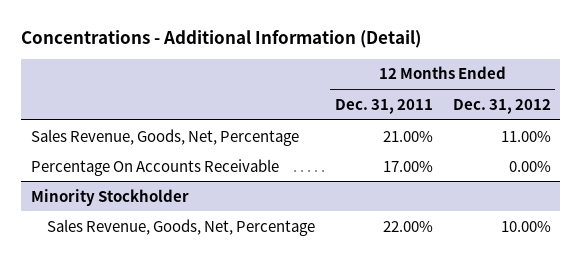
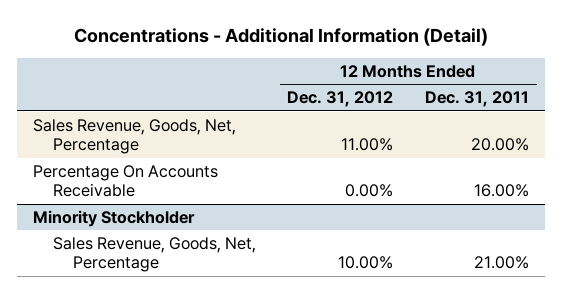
[382,130,433,142] 21.00% -> [470,138,529,152] 20.00%
[382,160,433,172] 17.00% -> [473,184,529,198] 16.00%
[382,220,433,232] 22.00% -> [473,256,529,270] 21.00%

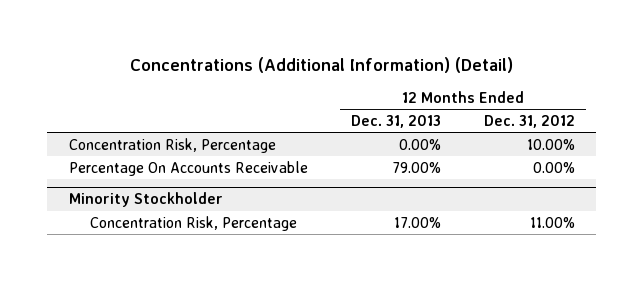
[73,28,488,47] Concentrations - Additional Information (Detail) -> [129,57,513,74] Concentrations (Additional Information) (Detail)
[424,91,529,108] Dec. 31, 2011 -> none
none -> [350,114,441,128] Dec. 31, 2013
[32,118,236,155] Sales Revenue, Goods, Net, Percentage -> none
none -> [68,137,276,153] Concentration Risk, Percentage
[52,236,256,273] Sales Revenue, Goods, Net, Percentage -> none
none -> [90,215,298,231] Concentration Risk, Percentage

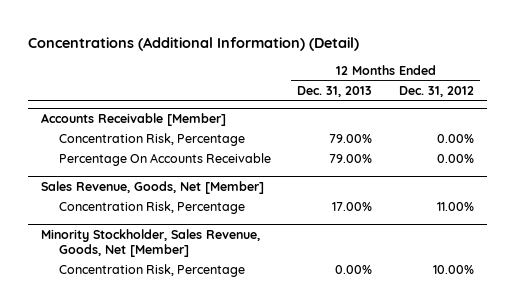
none -> [41,113,227,127] Accounts Receivable [Member]
[398,138,441,150] 0.00% -> [329,134,373,144] 79.00%
[526,138,575,150] 10.00% -> [436,134,474,144] 0.00%
[68,192,223,208] Minority Stockholder -> none
none -> [41,181,265,195] Sales Revenue, Goods, Net [Member]
none -> [41,229,261,258] Minority Stockholder, Sales Revenue, Goods, Net [Member]
none -> [59,264,246,278] Concentration Risk, Percentage

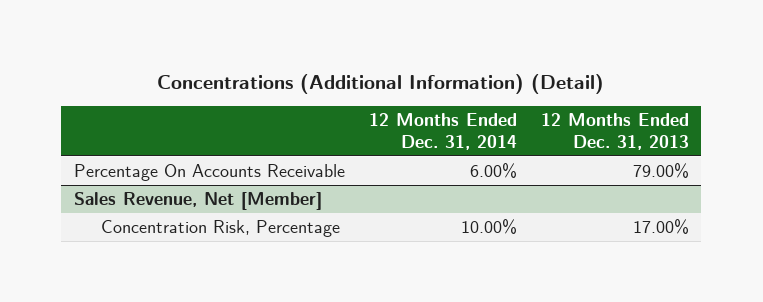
[398,85,474,97] Dec. 31, 2012 -> none
none -> [368,113,517,151] 12 Months Ended Dec. 31, 2014
[41,113,227,127] Accounts Receivable [Member] -> none
[59,133,246,147] Concentration Risk, Percentage -> none
[41,181,265,195] Sales Revenue, Goods, Net [Member] -> [73,191,322,210] Sales Revenue, Net [Member]
[41,229,261,258] Minority Stockholder, Sales Revenue, Goods, Net [Member] -> none
[59,264,246,278] Concentration Risk, Percentage -> none

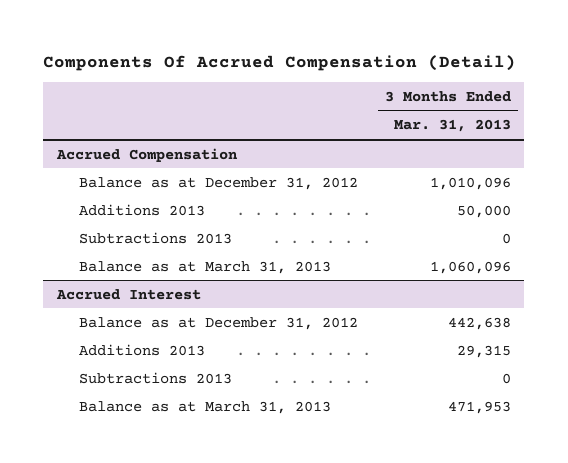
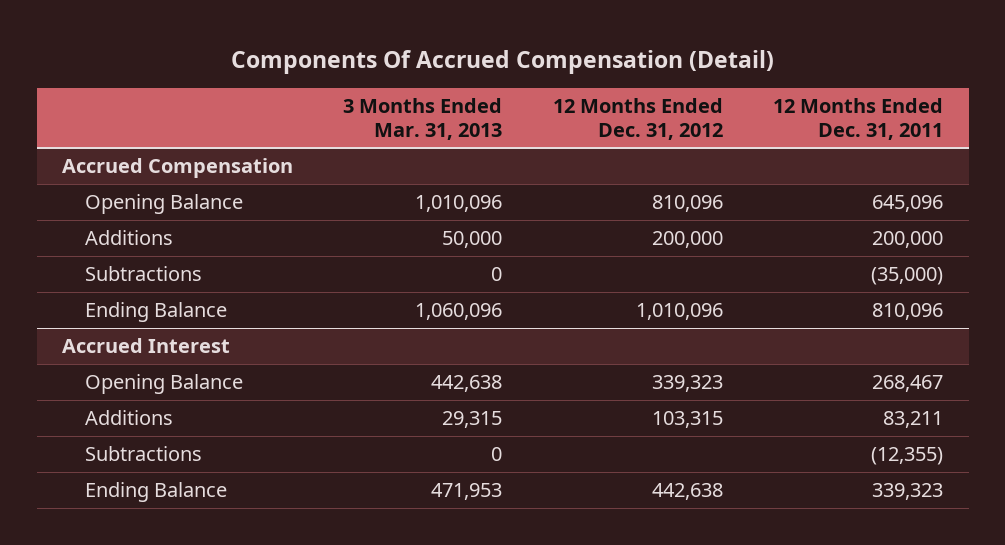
none -> [552,98,723,140] 12 Months Ended Dec. 31, 2012
none -> [773,98,944,140] 12 Months Ended Dec. 31, 2011
[78,176,358,190] Balance as at December 31, 2012 -> [85,194,244,215] Opening Balance
[78,203,205,216] Additions 2013 -> [85,230,174,246] Additions
[78,231,232,244] Subtractions 2013 -> [85,266,203,282] Subtractions
[78,260,331,274] Balance as at March 31, 2013 -> [85,302,228,323] Ending Balance
[78,316,358,330] Balance as at December 31, 2012 -> [85,374,244,395] Opening Balance
[78,343,205,356] Additions 2013 -> [85,410,174,426] Additions
[78,371,232,384] Subtractions 2013 -> [85,446,203,462] Subtractions
[78,400,331,414] Balance as at March 31, 2013 -> [85,482,228,503] Ending Balance

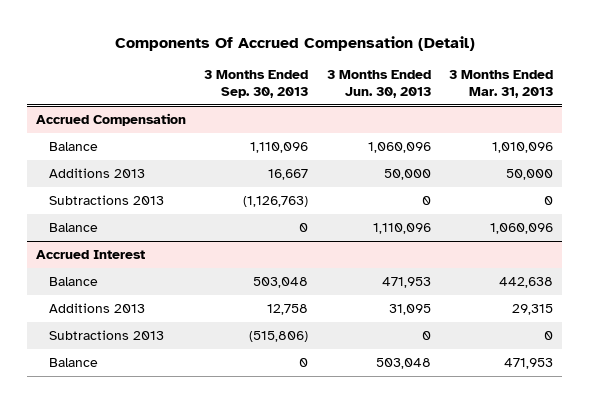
[552,98,723,140] 12 Months Ended Dec. 31, 2012 -> none
[773,98,944,140] 12 Months Ended Dec. 31, 2011 -> none
none -> [204,69,309,98] 3 Months Ended Sep. 30, 2013
none -> [326,69,431,98] 3 Months Ended Jun. 30, 2013
[85,194,244,215] Opening Balance -> [49,141,99,151] Balance
[85,230,174,246] Additions -> [49,167,146,178] Additions 2013
[85,266,203,282] Subtractions -> [49,194,165,205] Subtractions 2013
[85,302,228,323] Ending Balance -> [49,222,99,232] Balance
[85,374,244,395] Opening Balance -> [49,276,99,286] Balance
[85,410,174,426] Additions -> [49,302,146,313] Additions 2013
[85,446,203,462] Subtractions -> [49,329,165,340] Subtractions 2013
[85,482,228,503] Ending Balance -> [49,357,99,367] Balance

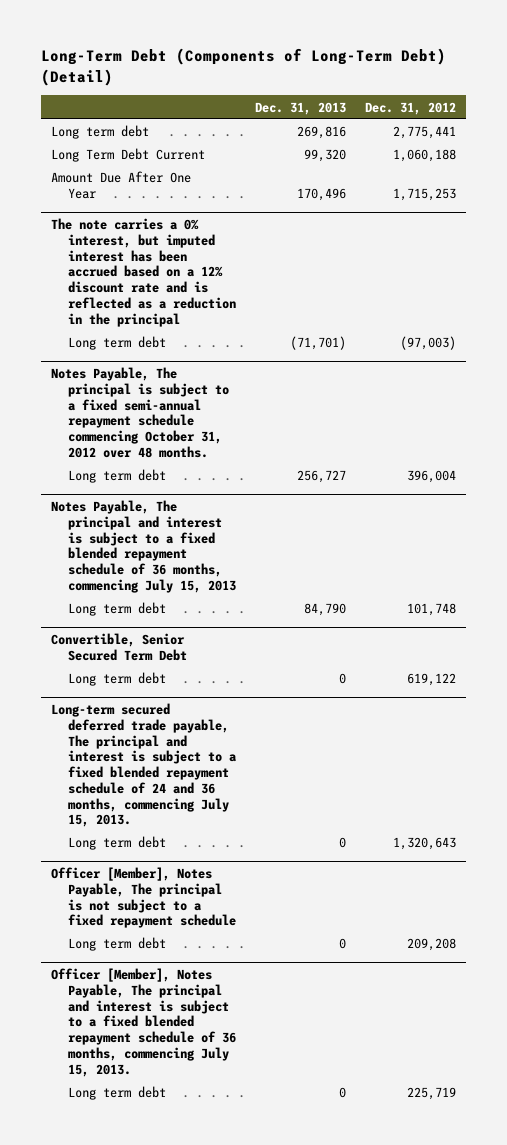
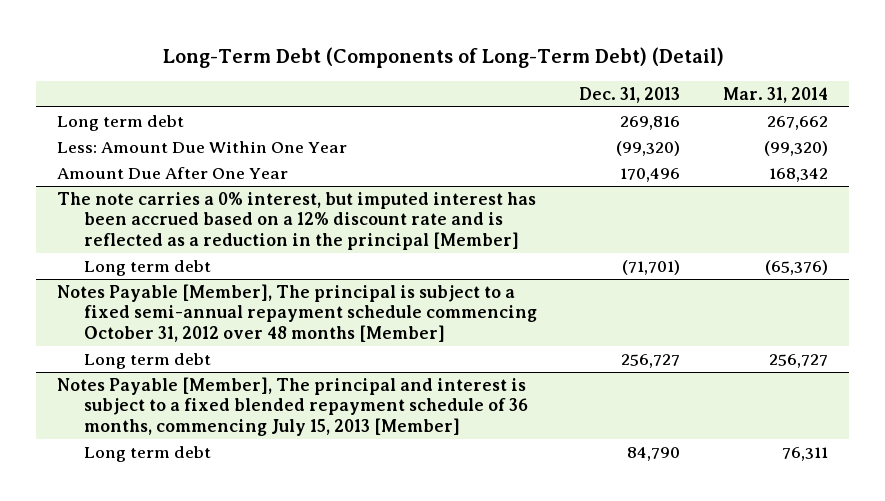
[365,101,457,115] Dec. 31, 2012 -> none
none -> [723,86,829,103] Mar. 31, 2014
[50,148,205,163] Long Term Debt Current -> none
none -> [57,141,348,154] Less: Amount Due Within One Year
[50,218,236,327] The note carries a 0% interest, but imputed interest has been accrued based on a 12% discount rate and is reflected as a reduction in the principal -> [57,192,537,250] The note carries a 0% interest, but imputed interest has been accrued based on a 12% discount rate and is reflected as a reduction in the principal [Member]
[50,367,229,458] Notes Payable, The principal is subject to a fixed semi-annual repayment schedule commencing October 31, 2012 over 48 months. -> [57,284,537,342] Notes Payable [Member], The principal is subject to a fixed semi-annual repayment schedule commencing October 31, 2012 over 48 months [Member]
[50,500,236,593] Notes Payable, The principal and interest is subject to a fixed blended repayment schedule of 36 months, commencing July 15, 2013 -> [57,377,528,436] Notes Payable [Member], The principal and interest is subject to a fixed blended repayment schedule of 36 months, commencing July 15, 2013 [Member]
[50,633,187,661] Convertible, Senior Secured Term Debt -> none
[67,672,166,687] Long term debt -> none
[50,703,237,828] Long-term secured deferred trade payable, The principal and interest is subject to a fixed blended repayment schedule of 24 and 36 months, commencing July 15, 2013. -> none
[67,836,166,851] Long term debt -> none
[50,867,236,929] Officer [Member], Notes Payable, The principal is not subject to a fixed repayment schedule -> none
[67,937,166,952] Long term debt -> none
[50,968,236,1077] Officer [Member], Notes Payable, The principal and interest is subject to a fixed blended repayment schedule of 36 months, commencing July 15, 2013. -> none
[67,1086,166,1101] Long term debt -> none

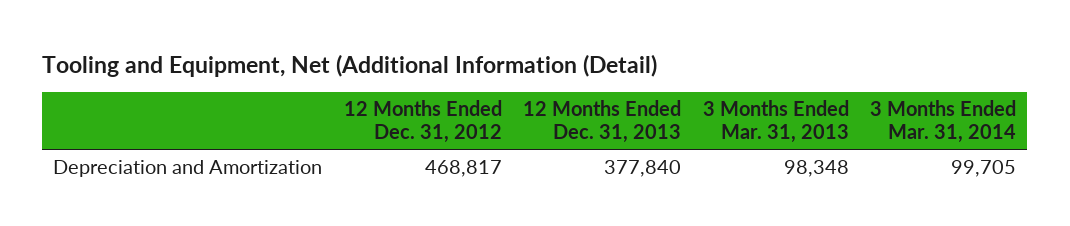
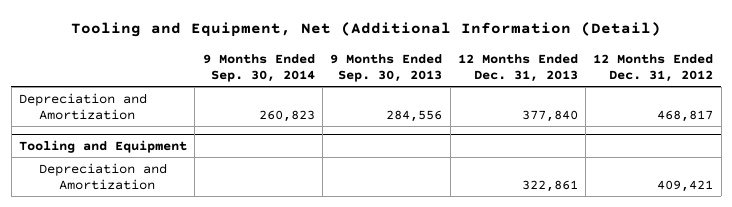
[702,100,849,144] 3 Months Ended Mar. 31, 2013 -> none
[870,100,1017,144] 3 Months Ended Mar. 31, 2014 -> none
none -> [202,53,315,82] 9 Months Ended Sep. 30, 2014
none -> [330,53,443,82] 9 Months Ended Sep. 30, 2013
none -> [19,139,188,153] Tooling and Equipment
none -> [38,162,167,190] Depreciation and Amortization

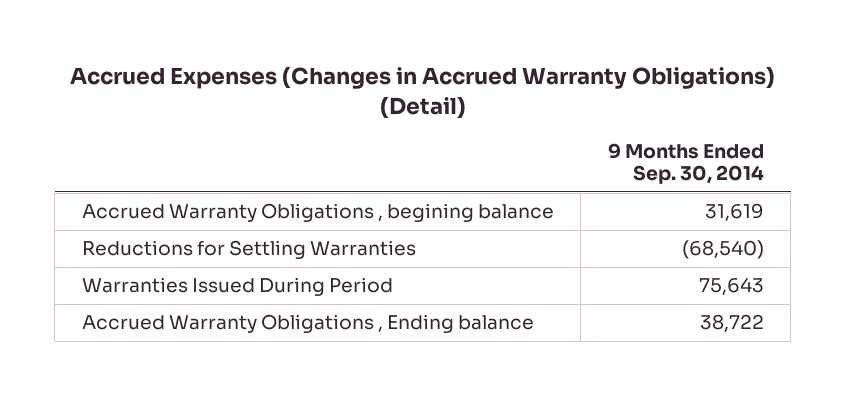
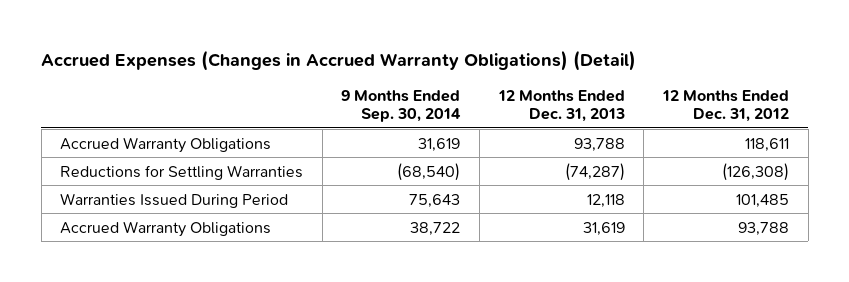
none -> [497,89,625,123] 12 Months Ended Dec. 31, 2013
none -> [661,89,789,123] 12 Months Ended Dec. 31, 2012
[81,203,554,223] Accrued Warranty Obligations , begining balance -> [60,136,272,153] Accrued Warranty Obligations
[81,314,534,334] Accrued Warranty Obligations , Ending balance -> [60,220,272,237] Accrued Warranty Obligations

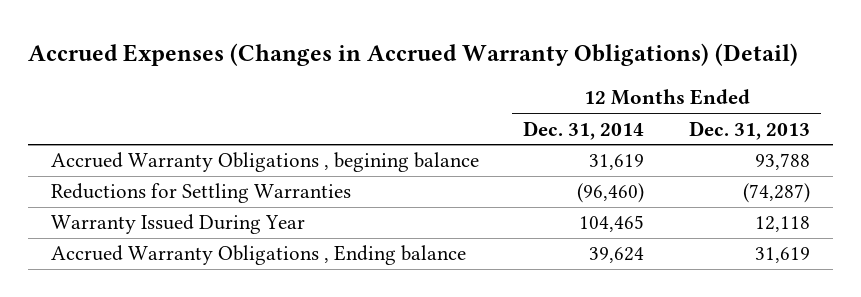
[341,89,462,123] 9 Months Ended Sep. 30, 2014 -> none
[661,89,789,123] 12 Months Ended Dec. 31, 2012 -> none
none -> [523,120,645,140] Dec. 31, 2014
[60,136,272,153] Accrued Warranty Obligations -> [50,152,479,173] Accrued Warranty Obligations , begining balance
[60,192,289,208] Warranties Issued During Period -> [50,214,305,235] Warranty Issued During Year
[60,220,272,237] Accrued Warranty Obligations -> [50,245,466,266] Accrued Warranty Obligations , Ending balance

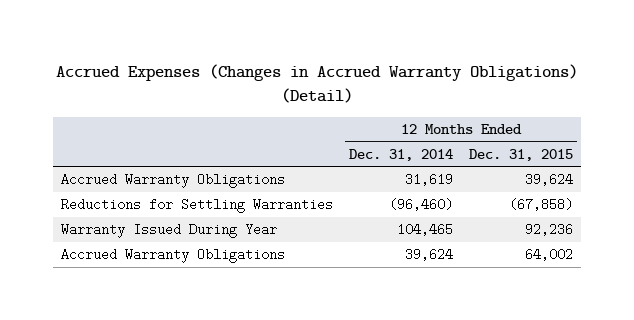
[689,120,811,140] Dec. 31, 2013 -> none
none -> [468,148,573,161] Dec. 31, 2015
[50,152,479,173] Accrued Warranty Obligations , begining balance -> [60,173,285,189] Accrued Warranty Obligations
[50,245,466,266] Accrued Warranty Obligations , Ending balance -> [60,248,285,264] Accrued Warranty Obligations

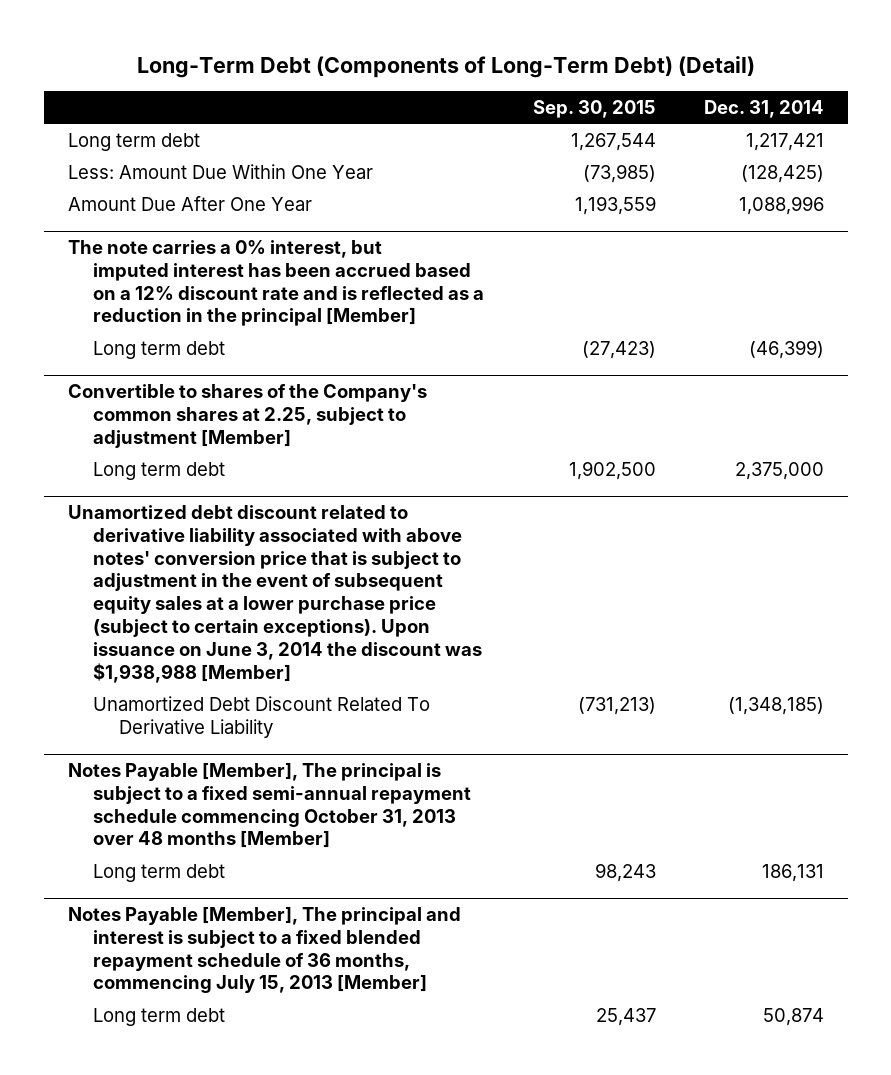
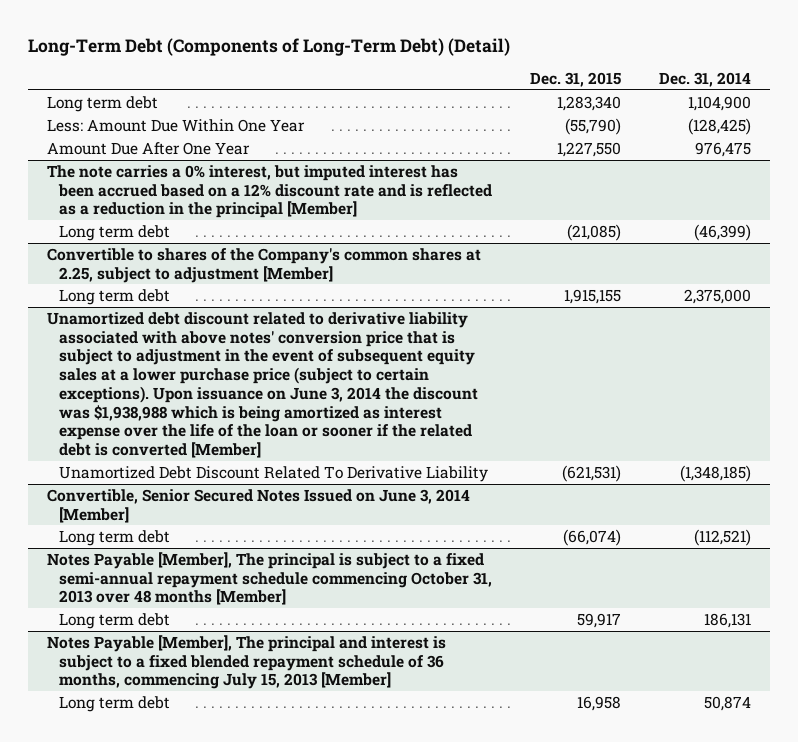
[532,99,656,118] Sep. 30, 2015 -> none
none -> [529,72,621,88] Dec. 31, 2015
[745,132,824,151] 1,217,421 -> [687,95,751,111] 1,104,900
[738,195,824,215] 1,088,996 -> [694,141,751,157] 976,475
[67,505,483,683] Unamortized debt discount related to derivative liability associated with above notes' conversion price that is subject to adjustment in the event of subsequent equity sales at a lower purchase price (subject to certain exceptions). Upon issuance on June 3, 2014 the discount was $1,938,988 [Member] -> [47,311,478,459] Unamortized debt discount related to derivative liability associated with above notes' conversion price that is subject to adjustment in the event of subsequent equity sales at a lower purchase price (subject to certain exceptions). Upon issuance on June 3, 2014 the discount was $1,938,988 which is being amortized as interest expense over the life of the loan or sooner if the related debt is converted [Member]
none -> [47,488,471,523] Convertible, Senior Secured Notes Issued on June 3, 2014 [Member]
none -> [58,529,170,546] Long term debt

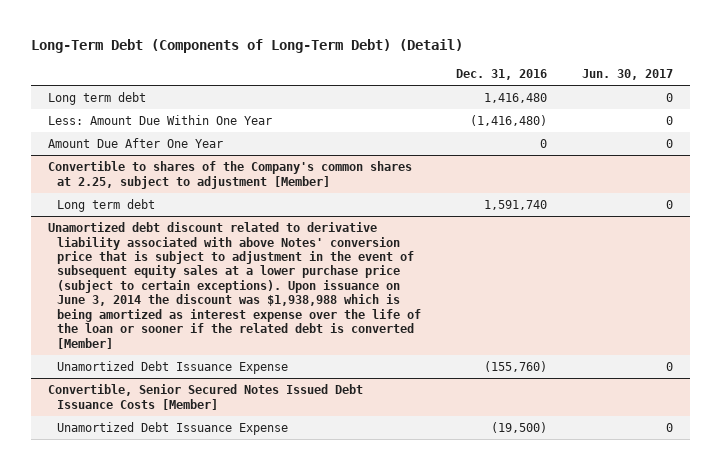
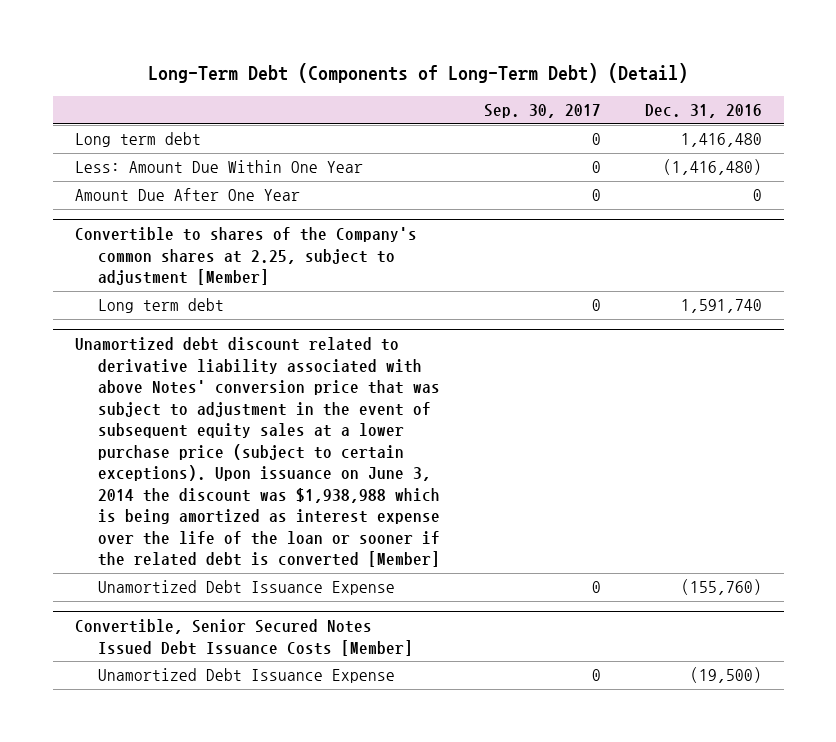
[581,69,673,81] Jun. 30, 2017 -> none
none -> [483,104,601,119] Sep. 30, 2017
[48,222,422,349] Unamortized debt discount related to derivative liability associated with above Notes' conversion price that is subject to adjustment in the event of subsequent equity sales at a lower purchase price (subject to certain exceptions). Upon issuance on June 3, 2014 the discount was $1,938,988 which is being amortized as interest expense over the life of the loan or sooner if the related debt is converted [Member] -> [74,337,440,568] Unamortized debt discount related to derivative liability associated with above Notes' conversion price that was subject to adjustment in the event of subsequent equity sales at a lower purchase price (subject to certain exceptions). Upon issuance on June 3, 2014 the discount was $1,938,988 which is being amortized as interest expense over the life of the loan or sooner if the related debt is converted [Member]

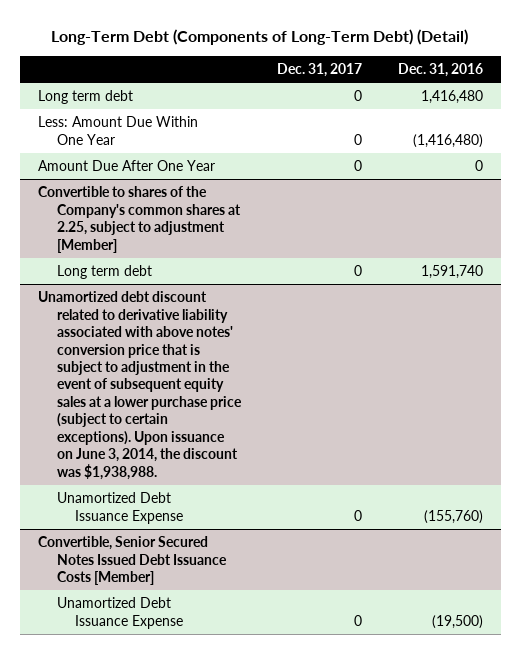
[483,104,601,119] Sep. 30, 2017 -> none
none -> [276,62,362,77] Dec. 31, 2017
[74,337,440,568] Unamortized debt discount related to derivative liability associated with above Notes' conversion price that was subject to adjustment in the event of subsequent equity sales at a lower purchase price (subject to certain exceptions). Upon issuance on June 3, 2014 the discount was $1,938,988 which is being amortized as interest expense over the life of the loan or sooner if the related debt is converted [Member] -> [38,291,242,480] Unamortized debt discount related to derivative liability associated with above notes' conversion price that is subject to adjustment in the event of subsequent equity sales at a lower purchase price (subject to certain exceptions). Upon issuance on June 3, 2014, the discount was $1,938,988.

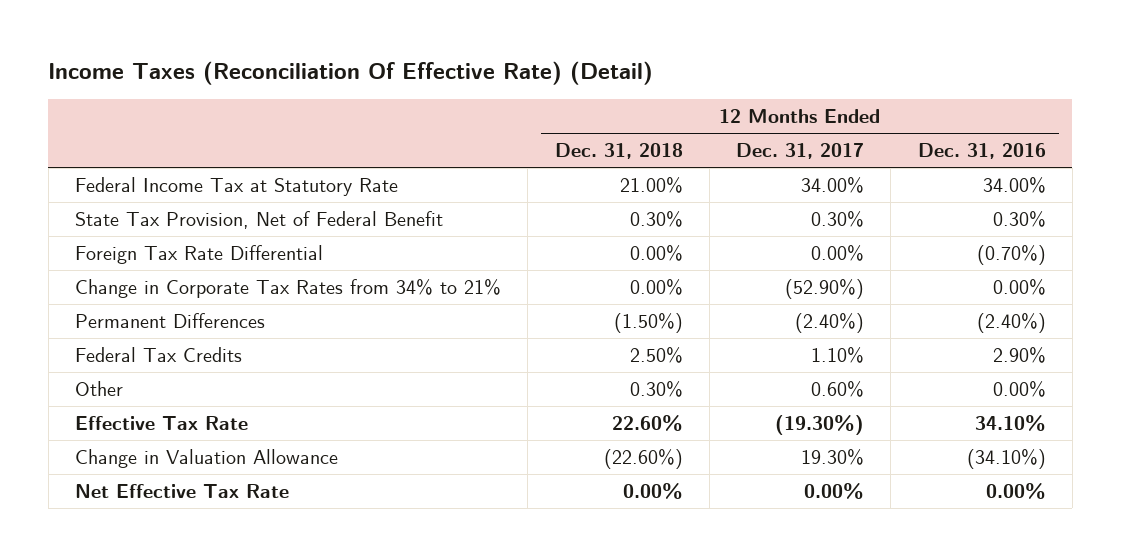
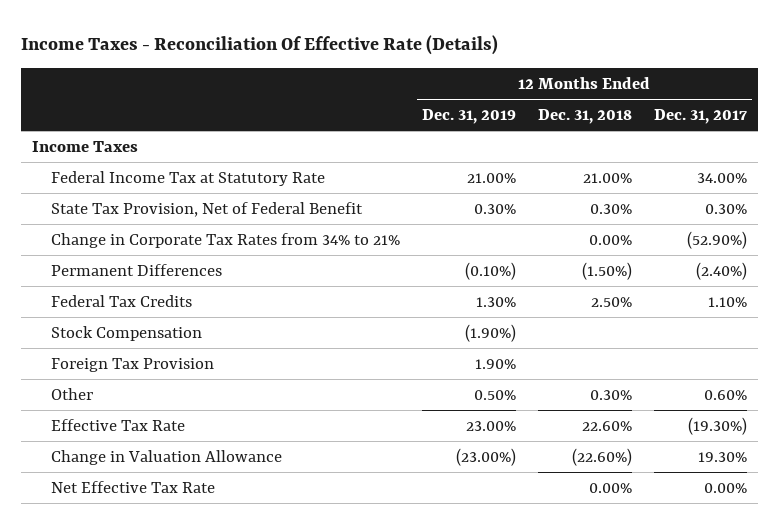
[48,61,654,86] Income Taxes (Reconciliation Of Effective Rate) (Detail) -> [20,34,498,55] Income Taxes - Reconciliation Of Effective Rate (Details)
[917,143,1046,160] Dec. 31, 2016 -> none
none -> [421,109,516,125] Dec. 31, 2019
none -> [31,140,138,152] Income Taxes
[75,244,324,264] Foreign Tax Rate Differential -> none
none -> [51,325,203,341] Stock Compensation
none -> [51,357,215,372] Foreign Tax Provision

